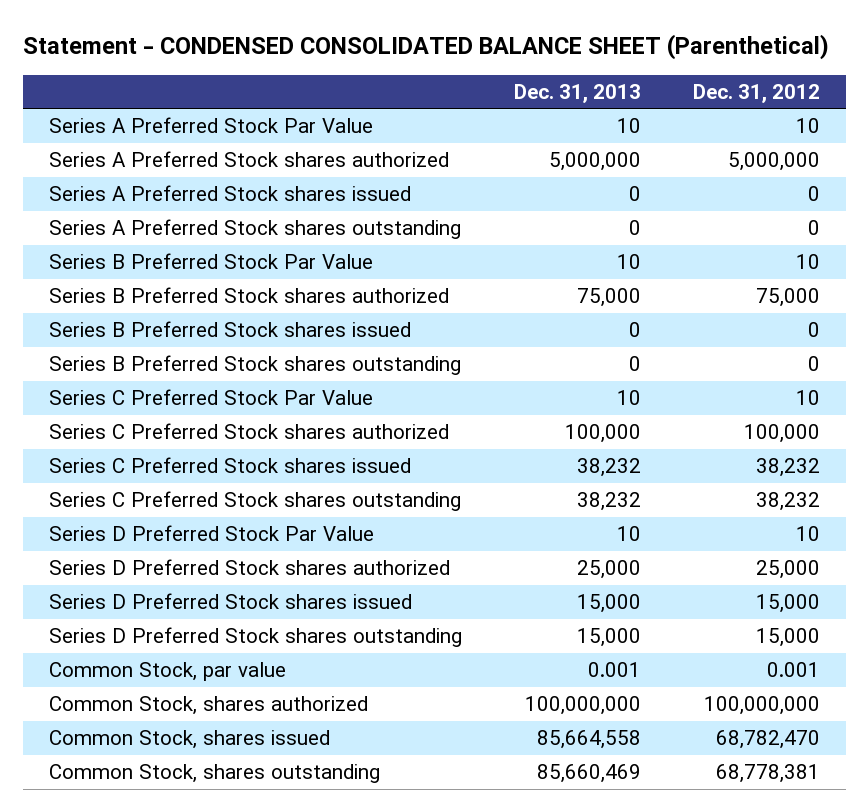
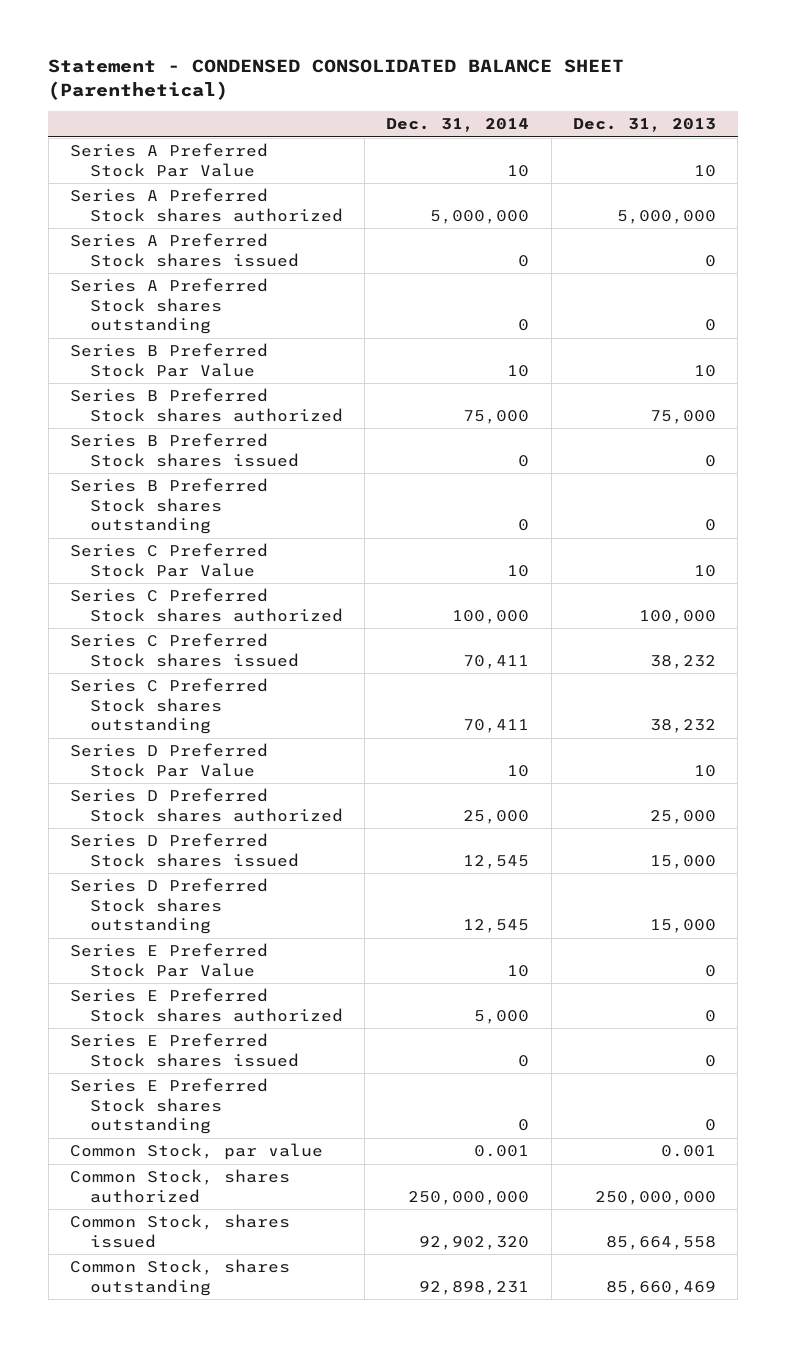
[692,83,820,103] Dec. 31, 2012 -> none
none -> [386,118,530,133] Dec. 31, 2014
none -> [69,943,268,977] Series E Preferred Stock Par Value
none -> [69,988,343,1022] Series E Preferred Stock shares authorized
none -> [69,1033,299,1067] Series E Preferred Stock shares issued
none -> [69,1078,268,1135] Series E Preferred Stock shares outstanding
[524,696,641,716] 100,000,000 -> [594,1190,716,1205] 250,000,000

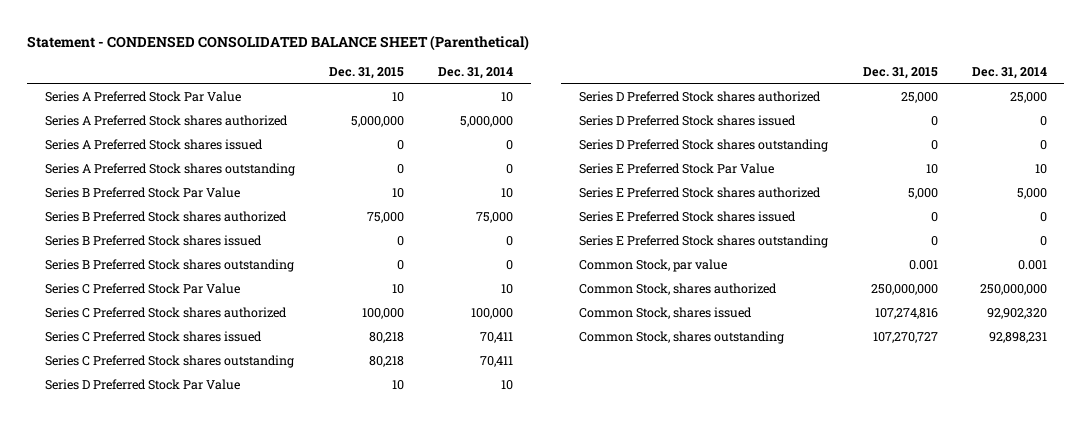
[572,118,716,133] Dec. 31, 2013 -> none
none -> [328,66,404,79] Dec. 31, 2015
[463,854,530,869] 12,545 -> [1040,115,1048,126] 0
[463,919,530,934] 12,545 -> [1040,139,1048,150] 0

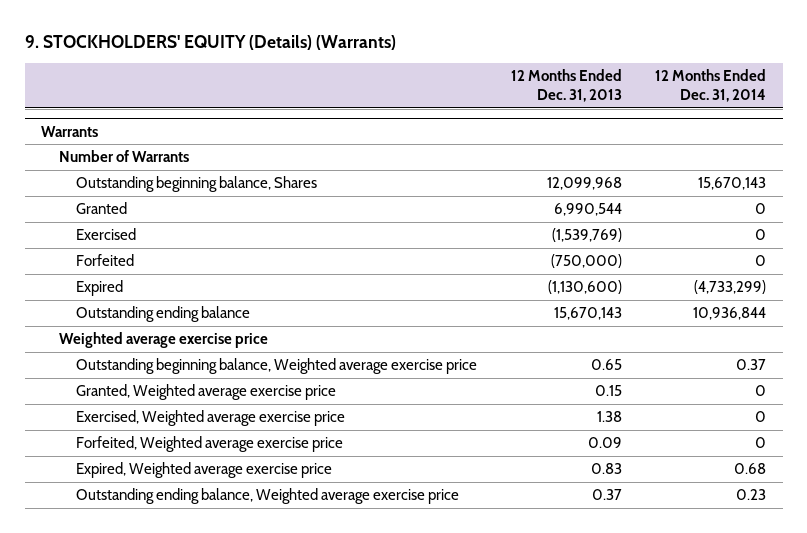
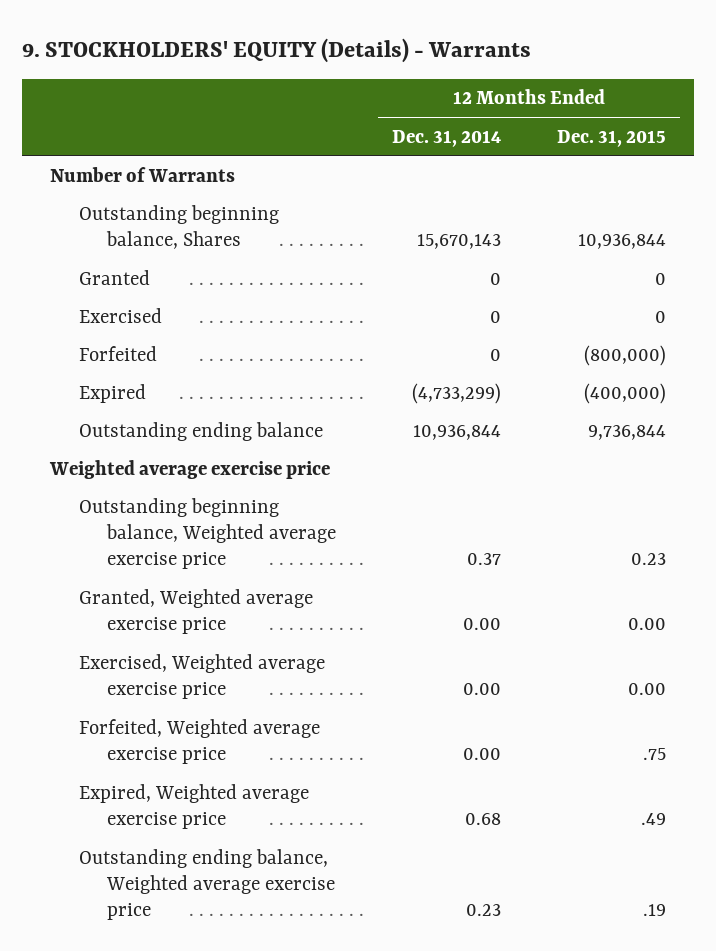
[24,34,396,50] 9. STOCKHOLDERS' EQUITY (Details) (Warrants) -> [22,37,532,63] 9. STOCKHOLDERS' EQUITY (Details) - Warrants
[510,69,622,103] 12 Months Ended Dec. 31, 2013 -> none
none -> [557,129,667,147] Dec. 31, 2015
[41,125,99,137] Warrants -> none
[755,385,767,397] 0 -> [463,617,502,630] 0.00
[755,411,767,423] 0 -> [463,682,502,695] 0.00
[755,437,767,449] 0 -> [463,747,502,760] 0.00

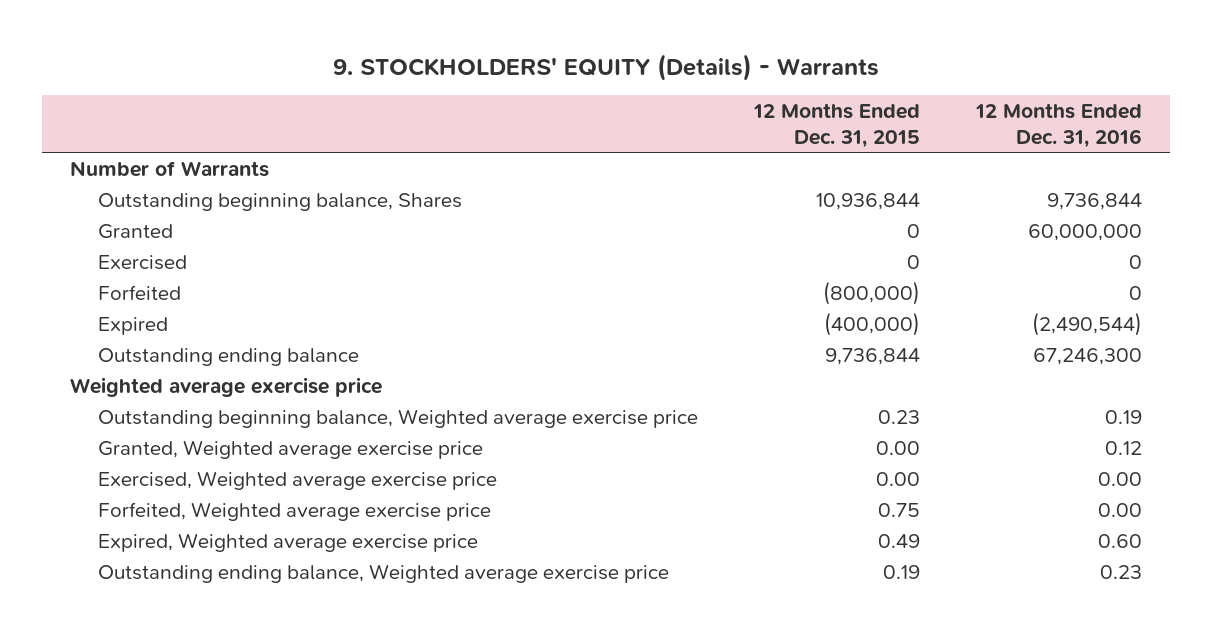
[392,129,502,147] Dec. 31, 2014 -> none
none -> [975,102,1143,148] 12 Months Ended Dec. 31, 2016
[643,747,667,760] .75 -> [878,502,921,517] 0.75
[641,812,667,825] .49 -> [878,533,921,548] 0.49
[643,904,667,917] .19 -> [883,564,921,579] 0.19

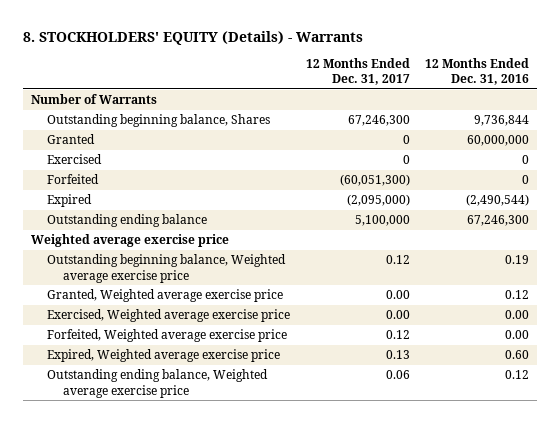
[333,53,880,81] 9. STOCKHOLDERS' EQUITY (Details) - Warrants -> [23,30,364,45] 8. STOCKHOLDERS' EQUITY (Details) - Warrants
[753,102,921,148] 12 Months Ended Dec. 31, 2015 -> none
none -> [305,57,410,86] 12 Months Ended Dec. 31, 2017
[1100,564,1143,579] 0.23 -> [505,370,530,380] 0.12

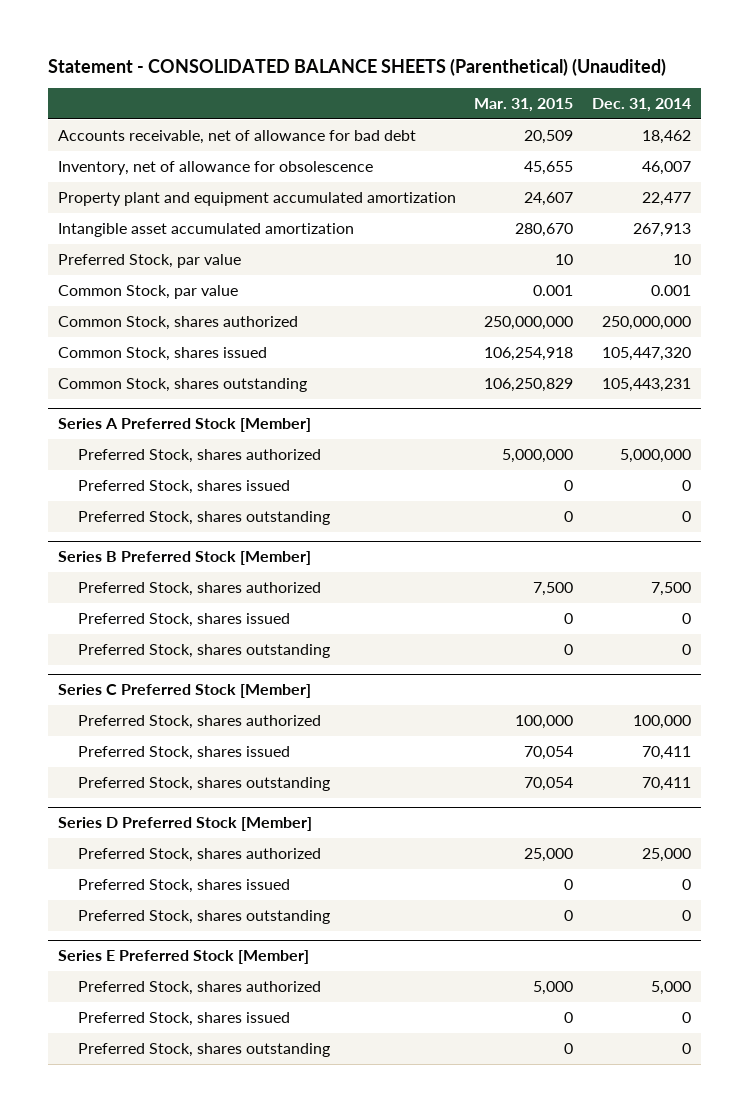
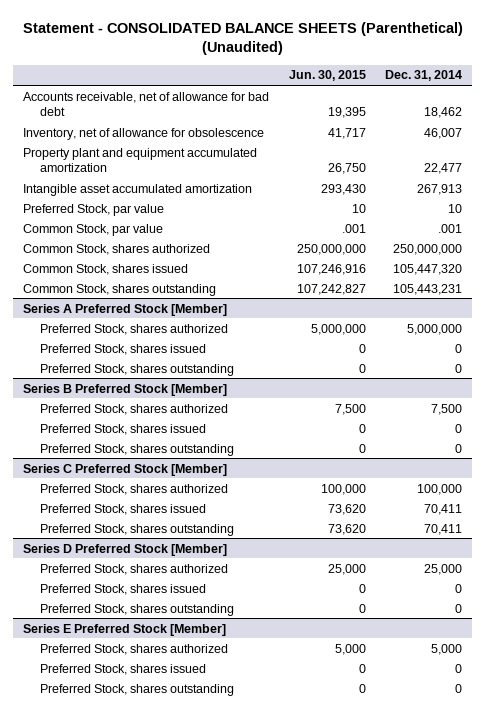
[474,98,574,113] Mar. 31, 2015 -> none
none -> [288,70,366,82] Jun. 30, 2015
[651,284,692,296] 0.001 -> [438,223,463,233] .001

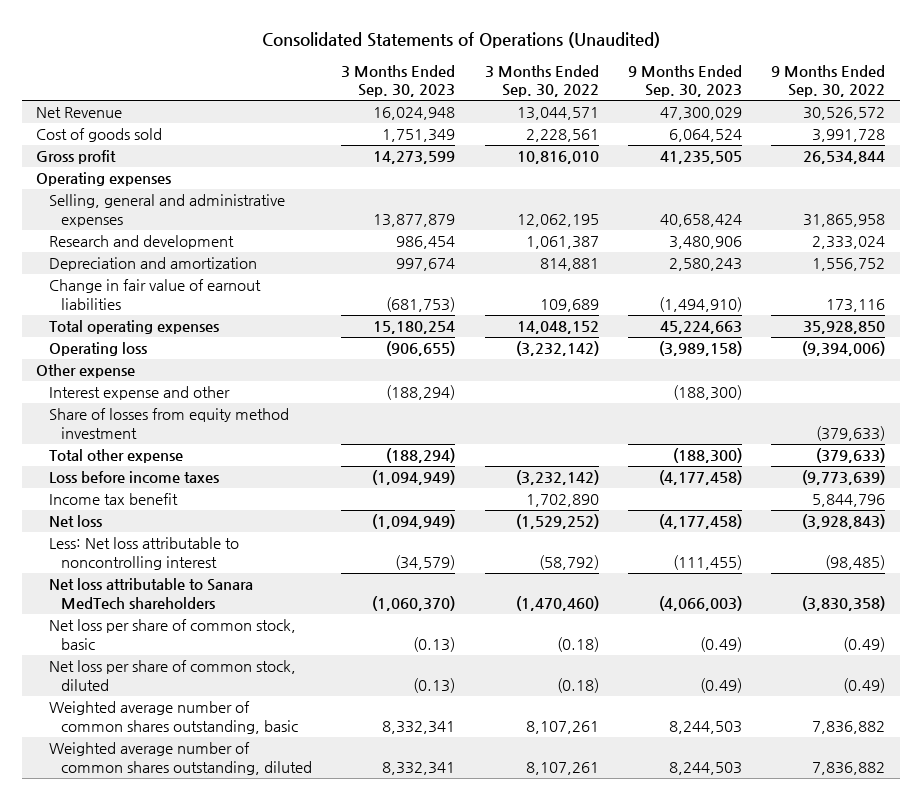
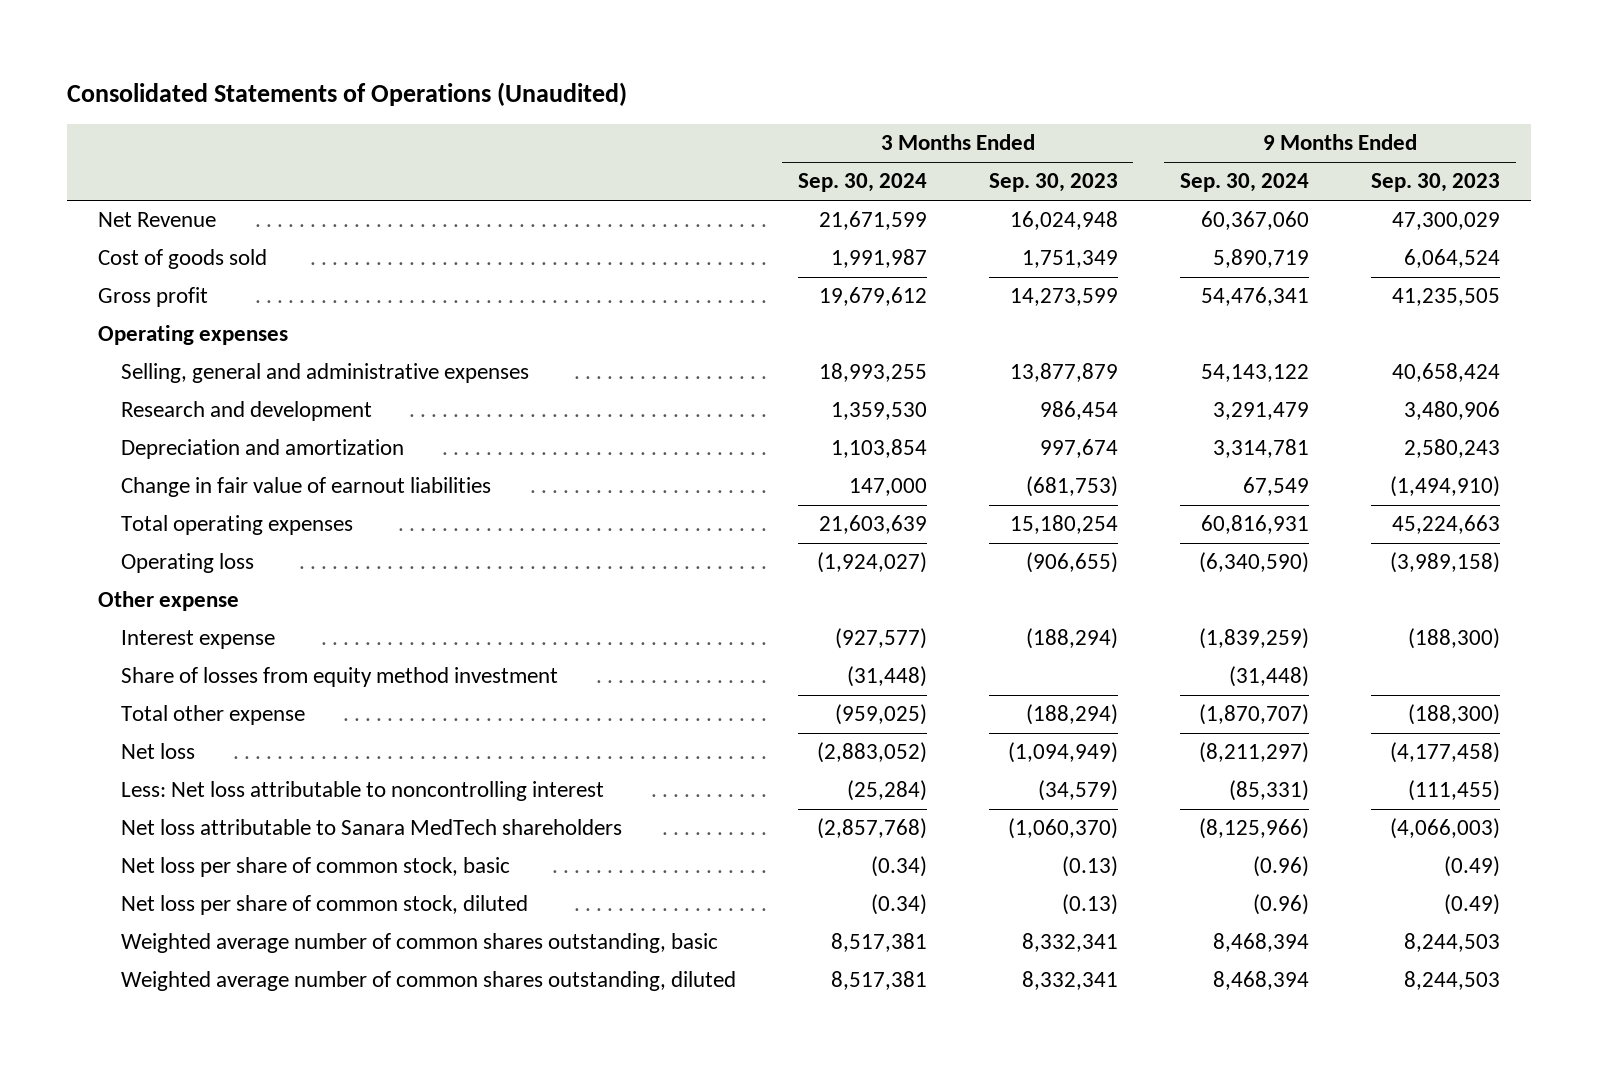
[484,64,599,98] 3 Months Ended Sep. 30, 2022 -> none
[770,64,885,98] 9 Months Ended Sep. 30, 2022 -> none
none -> [797,173,927,193] Sep. 30, 2024
none -> [1179,173,1309,193] Sep. 30, 2024
[48,386,230,401] Interest expense and other -> [120,630,275,650] Interest expense
[48,471,219,484] Loss before income taxes -> none
[48,493,178,506] Income tax benefit -> none

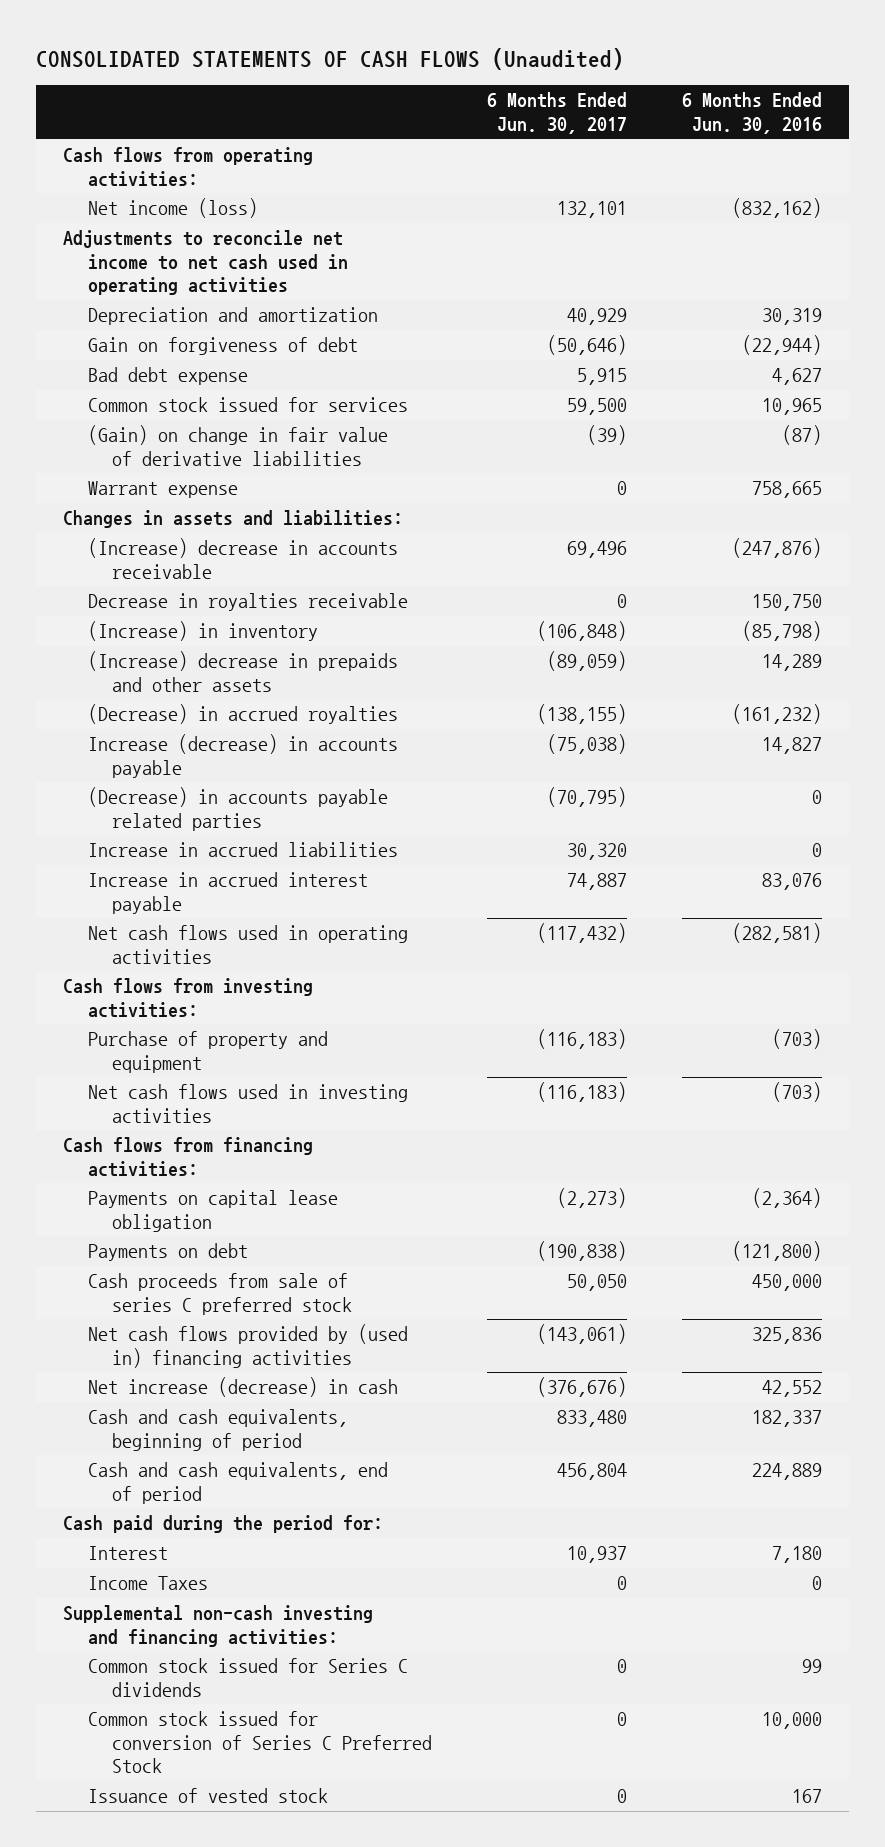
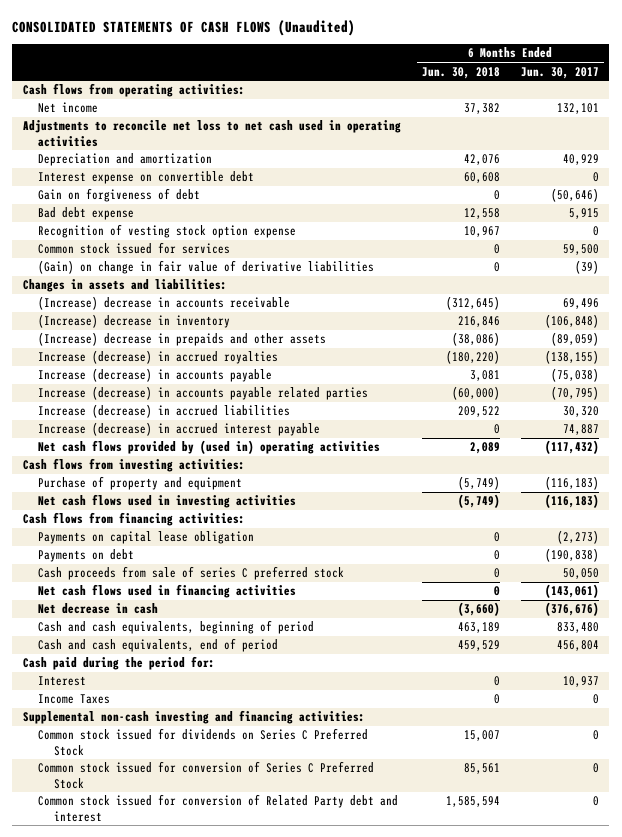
[681,92,822,135] 6 Months Ended Jun. 30, 2016 -> none
none -> [421,66,500,79] Jun. 30, 2018
[87,198,258,219] Net income (loss) -> [38,102,99,114] Net income
[63,230,348,296] Adjustments to reconcile net income to net cash used in operating activities -> [22,120,401,147] Adjustments to reconcile net loss to net cash used in operating activities
none -> [38,171,255,185] Interest expense on convertible debt
none -> [38,224,297,239] Recognition of vesting stock option expense
[87,481,238,499] Warrant expense -> none
[87,593,408,612] Decrease in royalties receivable -> none
[87,621,318,642] (Increase) in inventory -> [38,314,231,329] (Increase) decrease in inventory
[87,704,398,725] (Decrease) in accrued royalties -> [38,350,279,365] Increase (decrease) in accrued royalties
[87,787,388,831] (Decrease) in accounts payable related parties -> [38,386,369,401] Increase (decrease) in accounts payable related parties
[87,842,398,858] Increase in accrued liabilities -> [38,404,291,419] Increase (decrease) in accrued liabilities
[87,872,368,914] Increase in accrued interest payable -> [38,422,321,437] Increase (decrease) in accrued interest payable
[87,925,408,964] Net cash flows used in operating activities -> [38,440,381,455] Net cash flows provided by (used in) operating activities
[87,1324,408,1368] Net cash flows provided by (used in) financing activities -> [38,584,297,599] Net cash flows used in financing activities
[87,1377,398,1398] Net increase (decrease) in cash -> [38,603,159,615] Net decrease in cash
[87,1658,408,1697] Common stock issued for Series C dividends -> [38,728,369,756] Common stock issued for dividends on Series C Preferred Stock
[87,1788,328,1804] Issuance of vested stock -> none
none -> [38,794,399,822] Common stock issued for conversion of Related Party debt and interest

